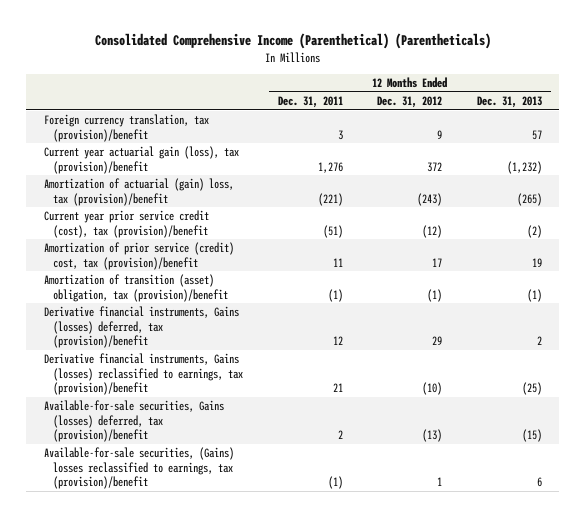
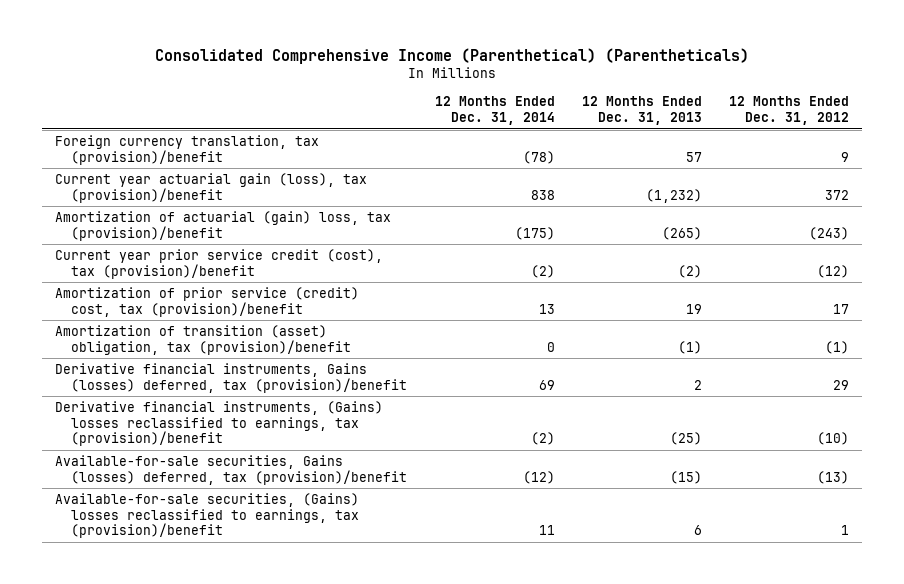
[277,96,343,109] Dec. 31, 2011 -> none
none -> [434,96,555,126] 12 Months Ended Dec. 31, 2014
[43,353,244,396] Derivative financial instruments, Gains (losses) reclassified to earnings, tax (provision)/benefit -> [55,400,384,447] Derivative financial instruments, (Gains) losses reclassified to earnings, tax (provision)/benefit

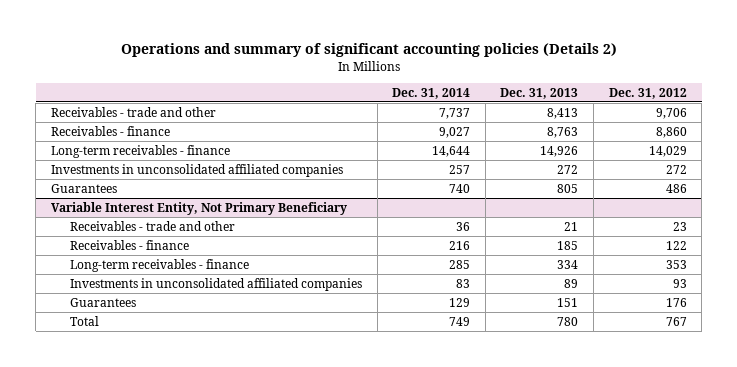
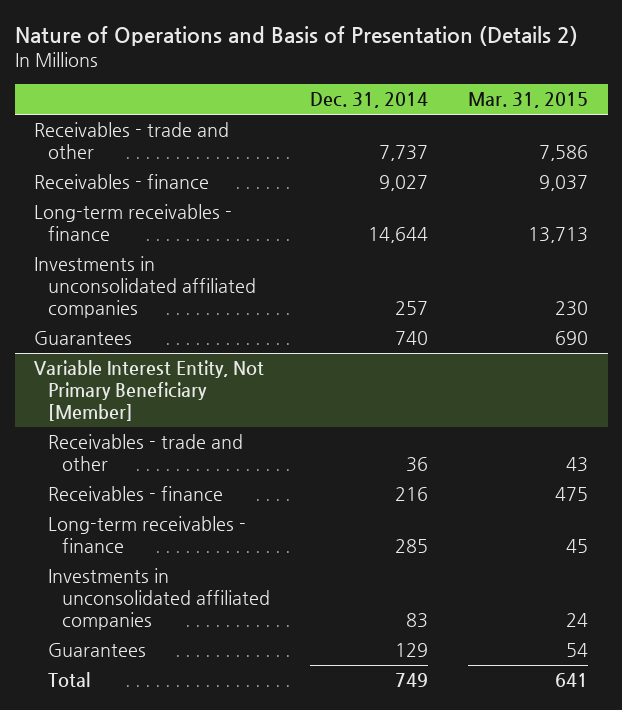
[120,43,617,58] Operations and summary of significant accounting policies (Details 2) -> [14,26,578,47] Nature of Operations and Basis of Presentation (Details 2)
[500,87,579,99] Dec. 31, 2013 -> none
[608,87,687,99] Dec. 31, 2012 -> none
none -> [467,92,588,109] Mar. 31, 2015
[50,201,347,215] Variable Interest Entity, Not Primary Beneficiary -> [34,360,265,422] Variable Interest Entity, Not Primary Beneficiary [Member]

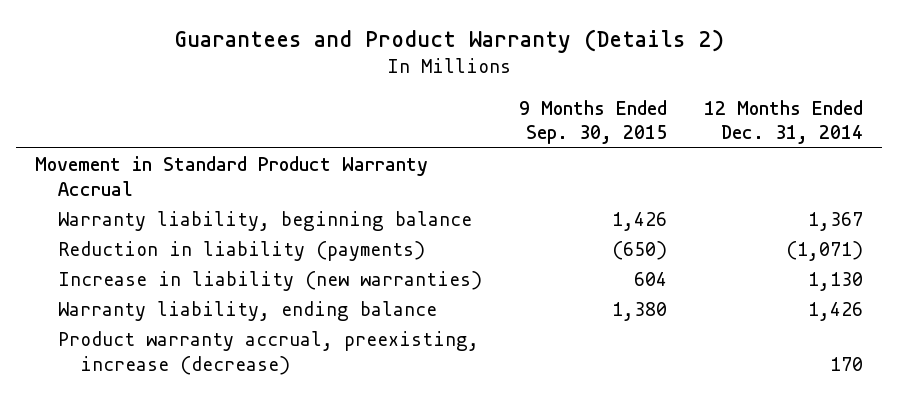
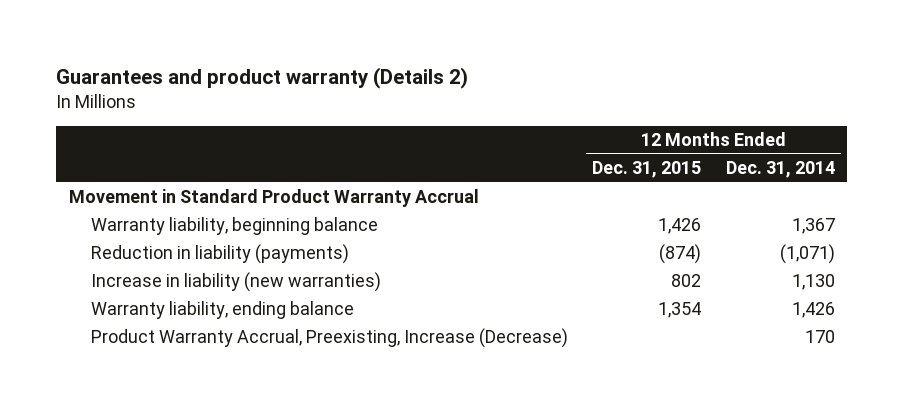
[173,28,724,53] Guarantees and Product Warranty (Details 2) -> [56,66,469,89] Guarantees and product warranty (Details 2)
[518,99,667,145] 9 Months Ended Sep. 30, 2015 -> none
none -> [592,161,702,179] Dec. 31, 2015
[57,330,479,375] Product warranty accrual, preexisting, increase (decrease) -> [90,328,568,349] Product Warranty Accrual, Preexisting, Increase (Decrease)

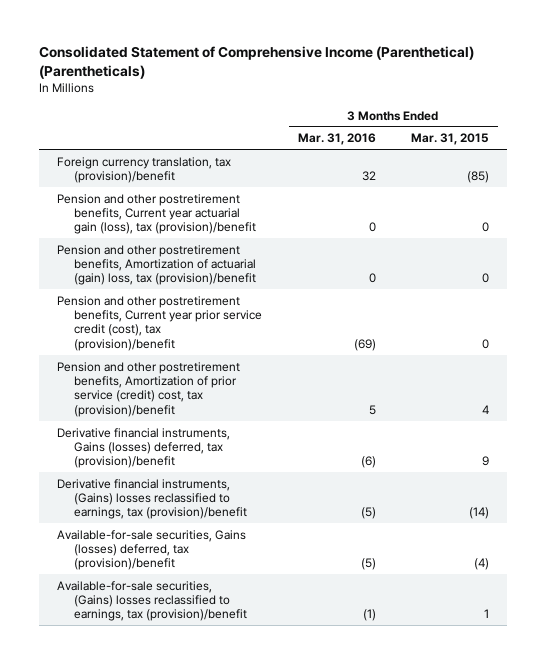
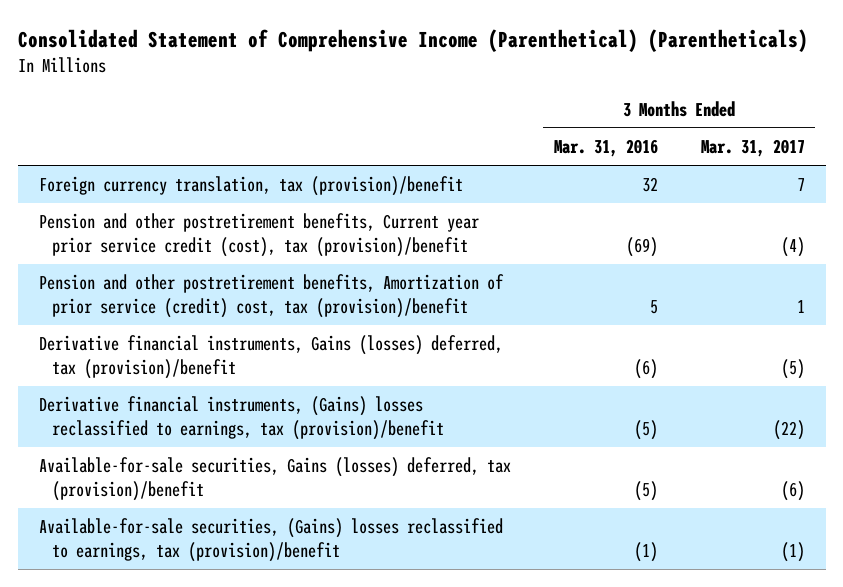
[411,133,490,146] Mar. 31, 2015 -> none
none -> [700,139,805,158] Mar. 31, 2017
[56,193,256,235] Pension and other postretirement benefits, Current year actuarial gain (loss), tax (provision)/benefit -> none
[56,244,256,286] Pension and other postretirement benefits, Amortization of actuarial (gain) loss, tax (provision)/benefit -> none

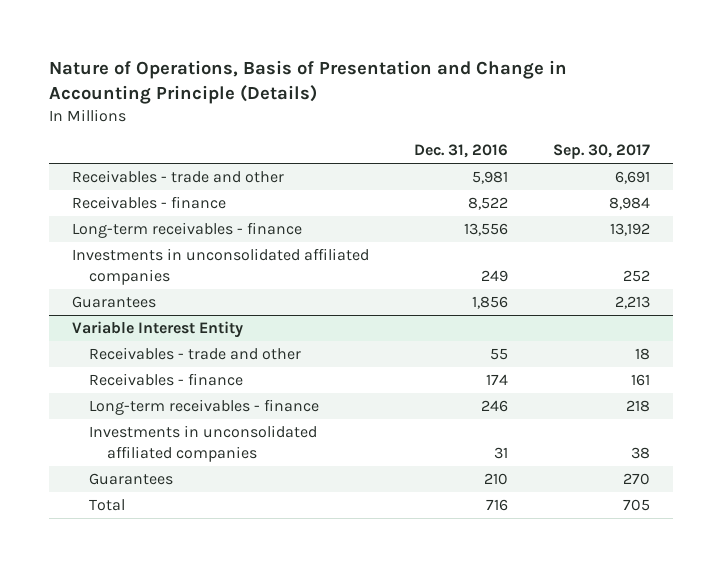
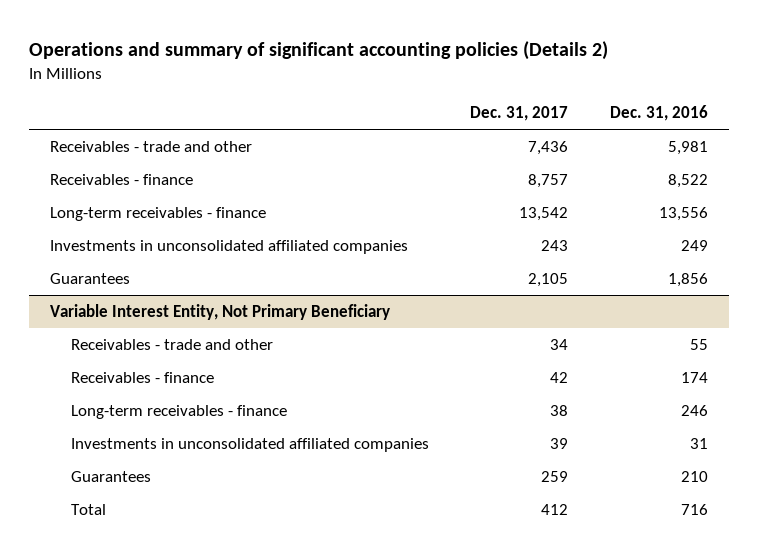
[49,60,568,105] Nature of Operations, Basis of Presentation and Change in Accounting Principle (Details) -> [29,40,609,60] Operations and summary of significant accounting policies (Details 2)
[553,144,651,160] Sep. 30, 2017 -> none
none -> [470,105,569,121] Dec. 31, 2017
[71,321,243,339] Variable Interest Entity -> [50,304,391,321] Variable Interest Entity, Not Primary Beneficiary

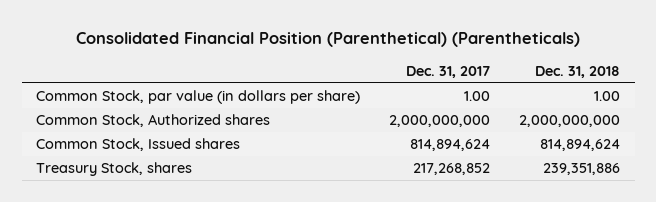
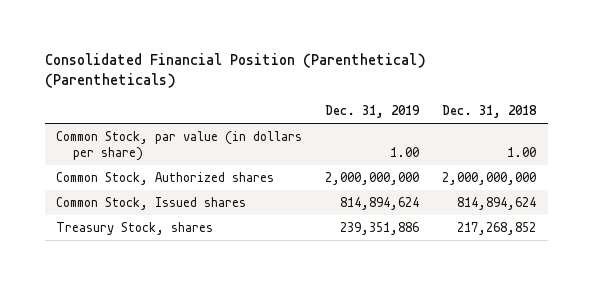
[406,65,491,78] Dec. 31, 2017 -> none
none -> [325,104,421,118] Dec. 31, 2019
[543,163,621,176] 239,351,886 -> [457,221,537,235] 217,268,852

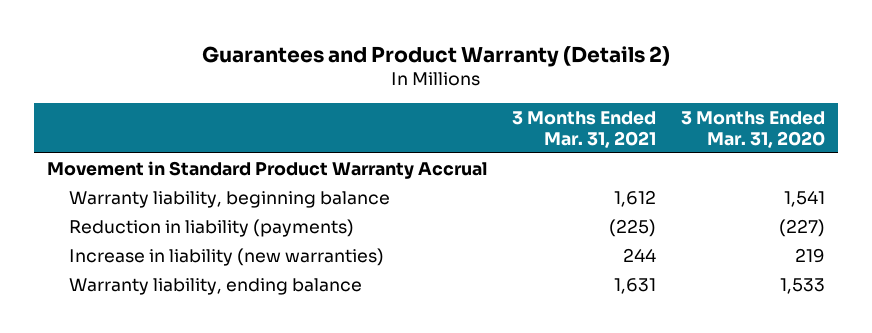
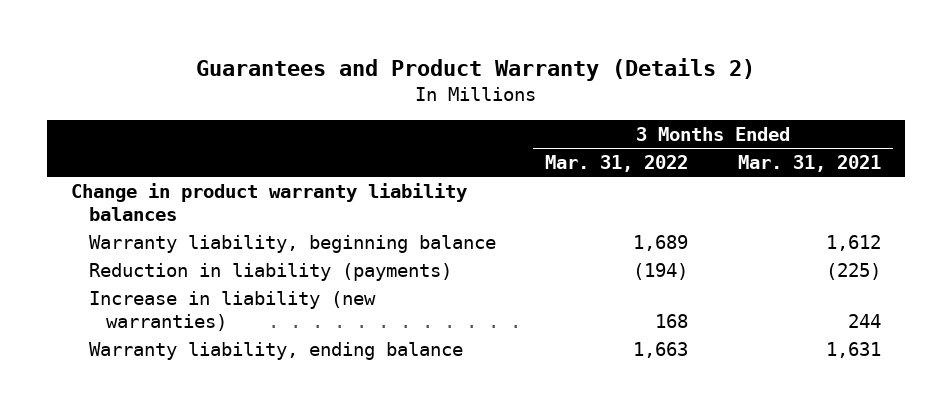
[681,110,826,148] 3 Months Ended Mar. 31, 2020 -> none
none -> [545,155,689,173] Mar. 31, 2022
[46,160,488,179] Movement in Standard Product Warranty Accrual -> [71,182,468,222] Change in product warranty liability balances

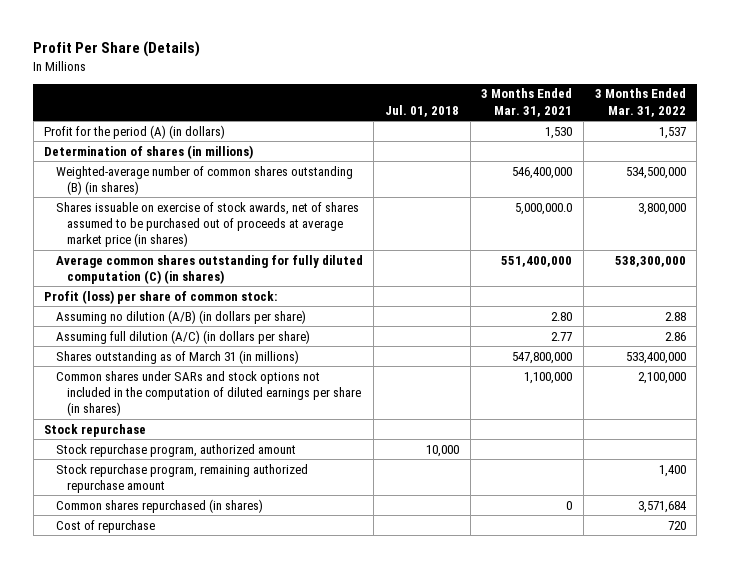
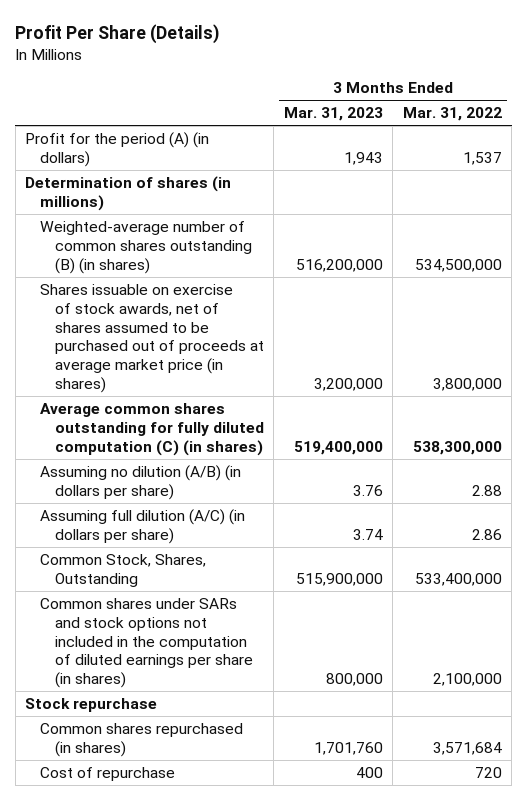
[384,104,459,117] Jul. 01, 2018 -> none
[481,88,573,117] 3 Months Ended Mar. 31, 2021 -> none
none -> [283,107,383,122] Mar. 31, 2023
[44,289,278,304] Profit (loss) per share of common stock: -> none
[55,349,299,364] Shares outstanding as of March 31 (in millions) -> [40,554,207,587] Common Stock, Shares, Outstanding
[55,443,296,457] Stock repurchase program, authorized amount -> none
[55,463,308,493] Stock repurchase program, remaining authorized repurchase amount -> none

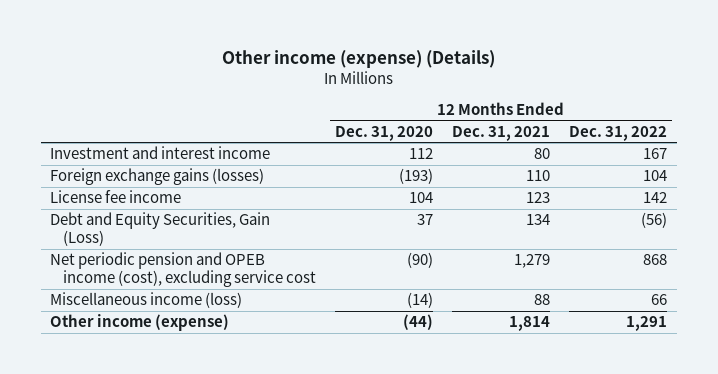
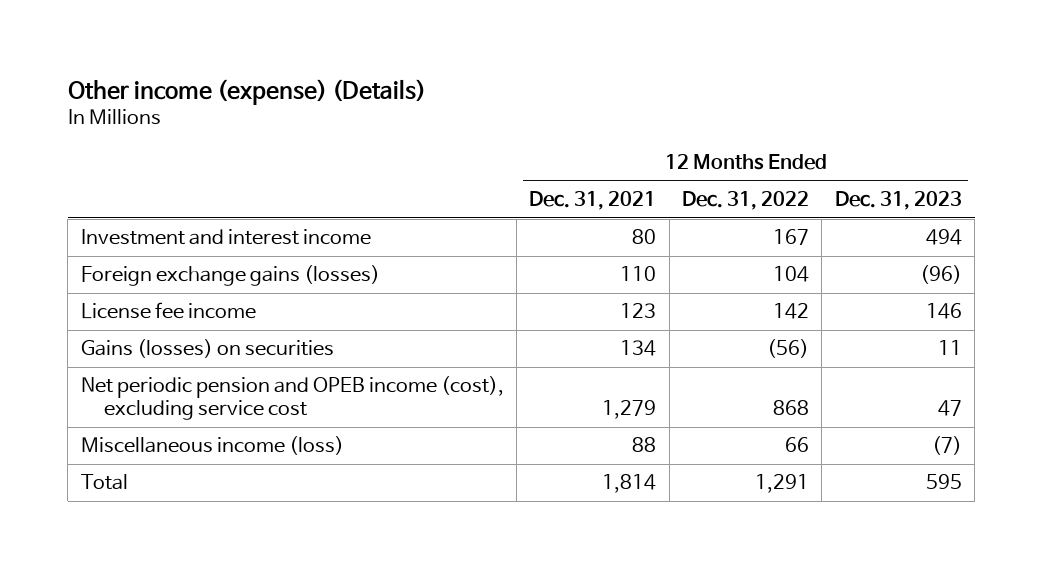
[334,125,433,141] Dec. 31, 2020 -> none
none -> [834,191,962,211] Dec. 31, 2023
[50,212,271,247] Debt and Equity Securities, Gain (Loss) -> [80,339,334,359] Gains (losses) on securities
[50,314,230,332] Other income (expense) -> [80,474,128,491] Total

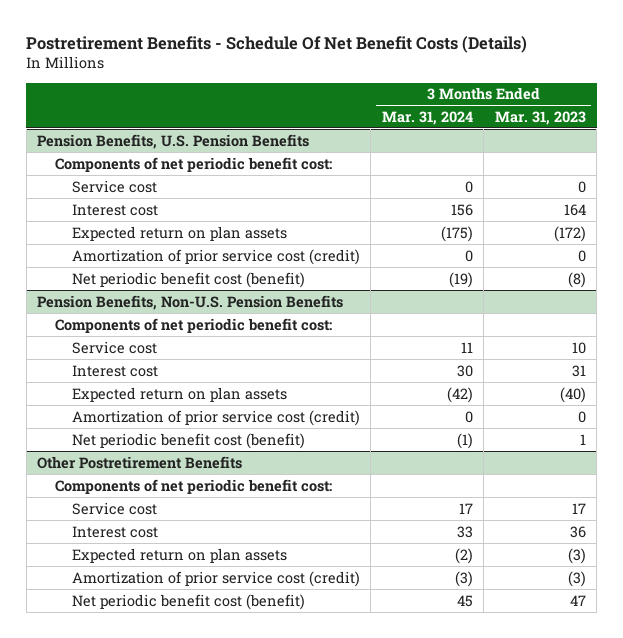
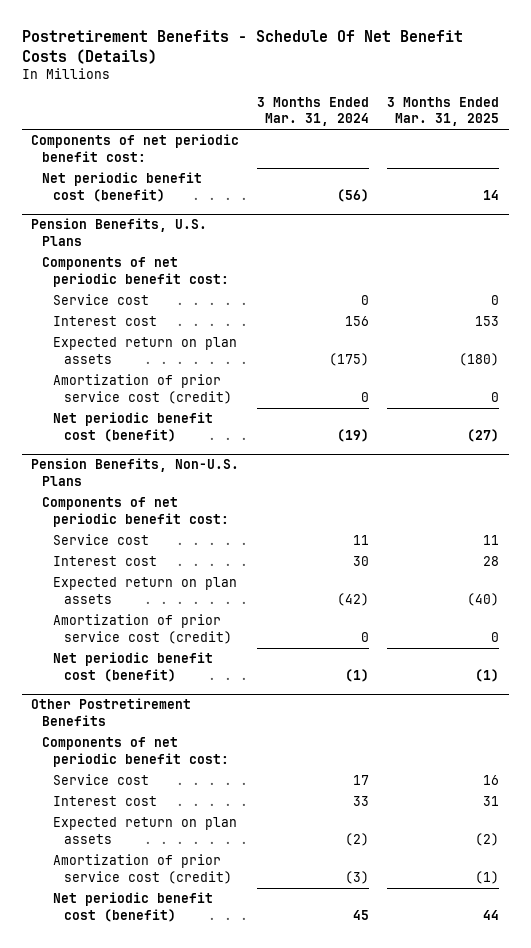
[494,110,586,125] Mar. 31, 2023 -> none
none -> [387,97,500,127] 3 Months Ended Mar. 31, 2025
[37,133,310,149] Pension Benefits, U.S. Pension Benefits -> none
none -> [42,172,203,202] Net periodic benefit cost (benefit)
none -> [31,218,208,246] Pension Benefits, U.S. Plans
none -> [42,257,229,287] Components of net periodic benefit cost:
[37,294,344,310] Pension Benefits, Non-U.S. Pension Benefits -> [31,458,240,486] Pension Benefits, Non-U.S. Plans

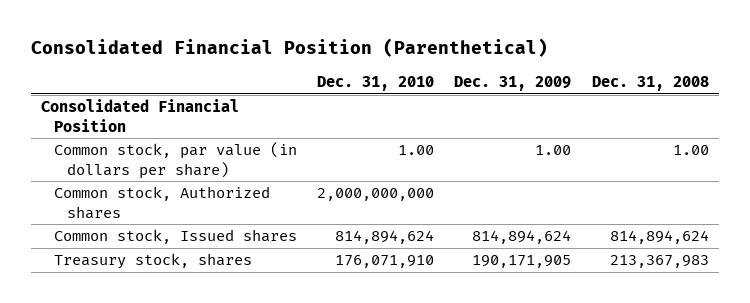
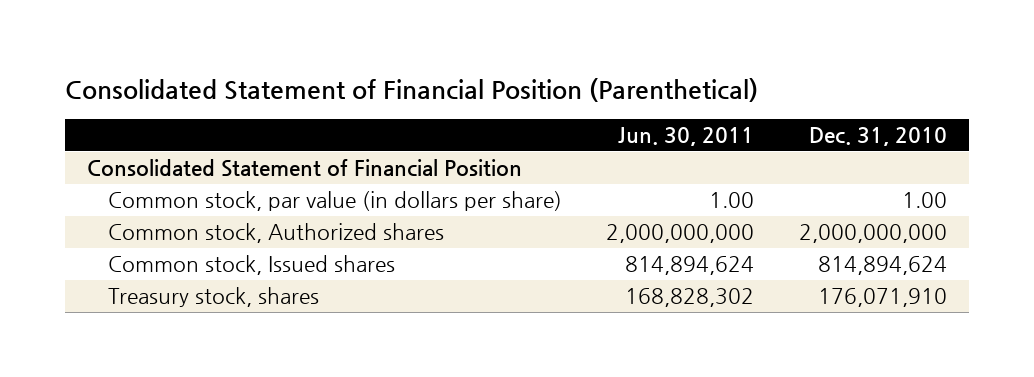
[30,38,548,58] Consolidated Financial Position (Parenthetical) -> [64,77,758,102] Consolidated Statement of Financial Position (Parenthetical)
[454,75,572,91] Dec. 31, 2009 -> none
[591,75,709,91] Dec. 31, 2008 -> none
none -> [618,127,755,147] Jun. 30, 2011
[40,99,239,132] Consolidated Financial Position -> [87,159,523,178] Consolidated Statement of Financial Position

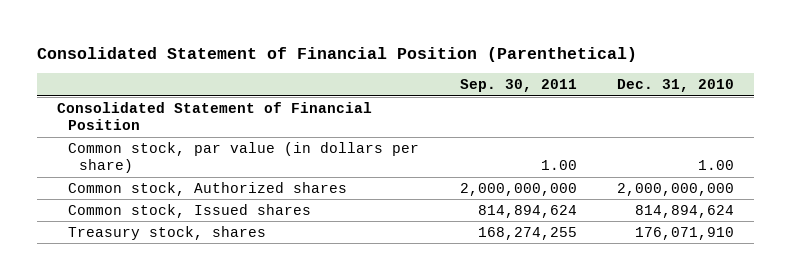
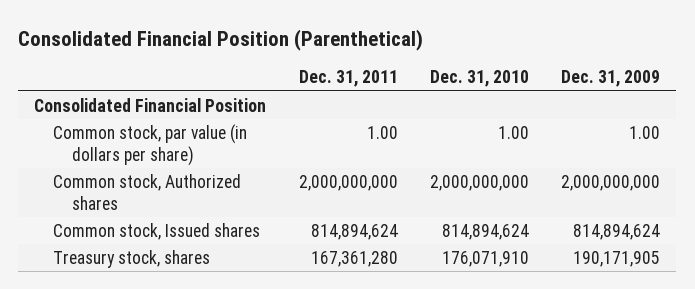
[36,46,637,62] Consolidated Statement of Financial Position (Parenthetical) -> [18,28,424,51] Consolidated Financial Position (Parenthetical)
[459,79,577,93] Sep. 30, 2011 -> none
none -> [298,70,398,88] Dec. 31, 2011
none -> [561,70,661,88] Dec. 31, 2009
[56,101,372,131] Consolidated Statement of Financial Position -> [34,97,267,112] Consolidated Financial Position

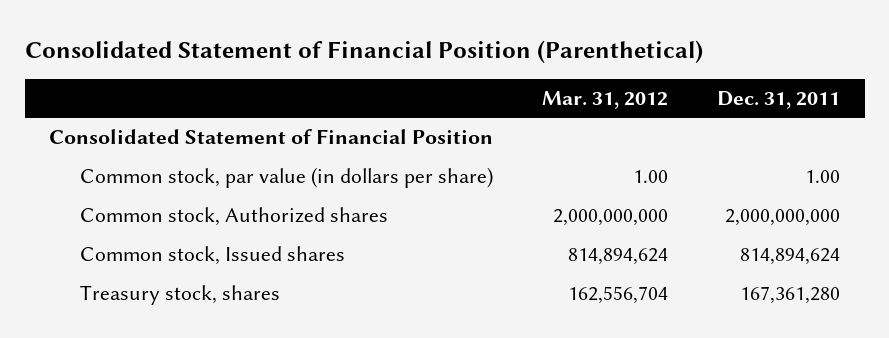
[18,28,424,51] Consolidated Financial Position (Parenthetical) -> [24,39,703,63] Consolidated Statement of Financial Position (Parenthetical)
[429,70,529,88] Dec. 31, 2010 -> none
[561,70,661,88] Dec. 31, 2009 -> none
none -> [542,91,669,110] Mar. 31, 2012
[34,97,267,112] Consolidated Financial Position -> [48,129,493,145] Consolidated Statement of Financial Position

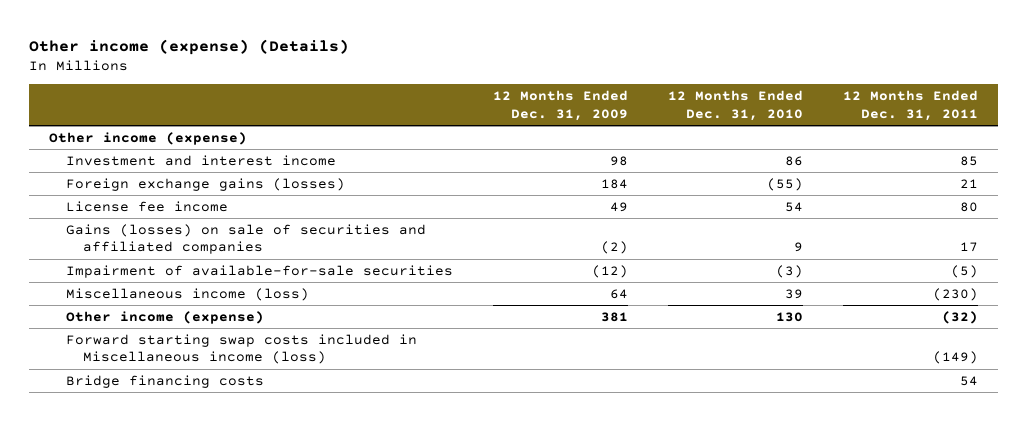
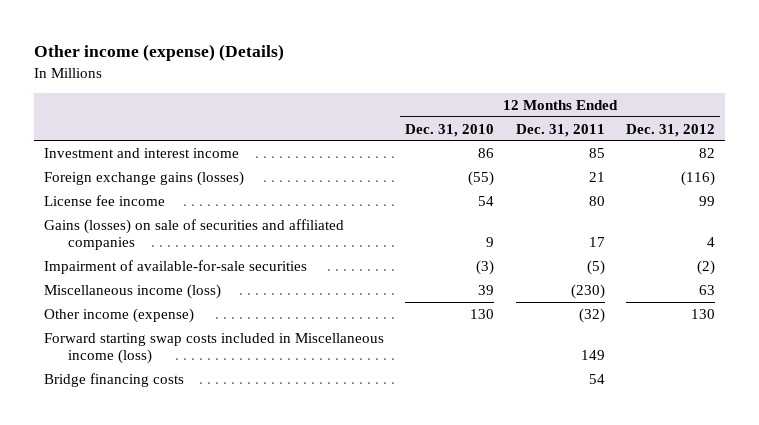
[492,90,628,121] 12 Months Ended Dec. 31, 2009 -> none
none -> [625,123,715,137] Dec. 31, 2012
[48,131,247,145] Other income (expense) -> none
[933,351,979,365] (149) -> [580,350,605,361] 149

